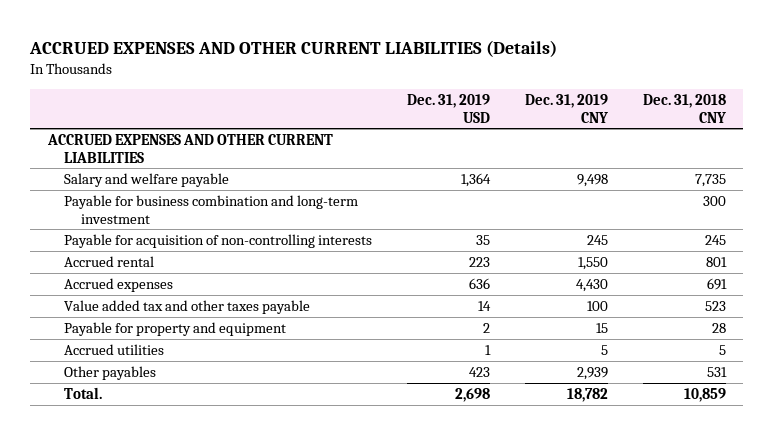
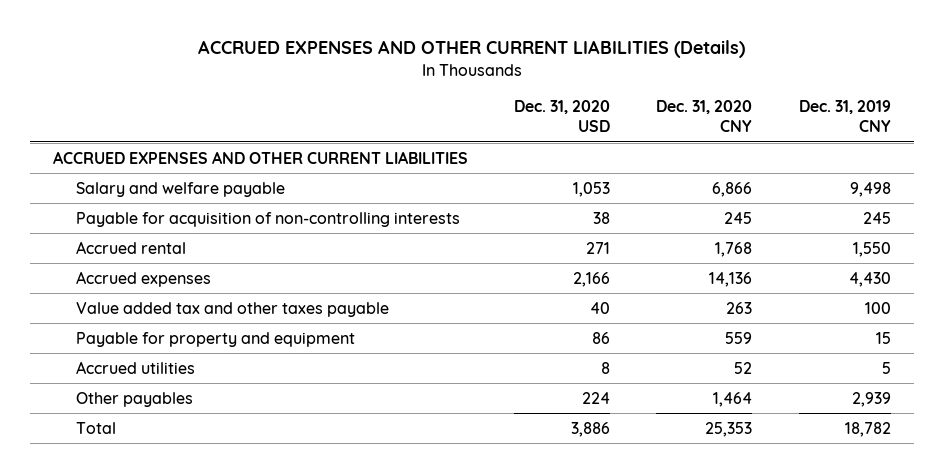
[406,94,490,123] Dec. 31, 2019 USD -> none
[642,94,726,123] Dec. 31, 2018 CNY -> none
none -> [514,100,611,133] Dec. 31, 2020 USD
none -> [656,100,753,133] Dec. 31, 2020 CNY
[64,195,359,224] Payable for business combination and long-term investment -> none
[64,387,103,400] Total. -> [76,421,117,434] Total

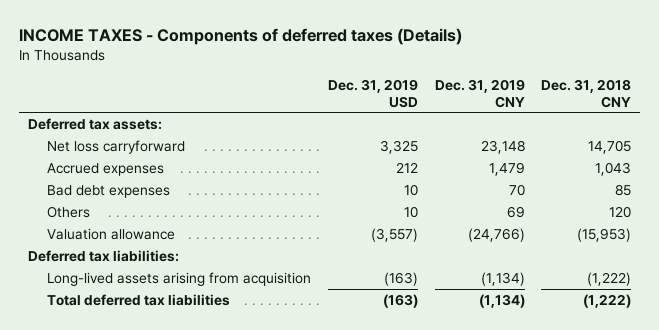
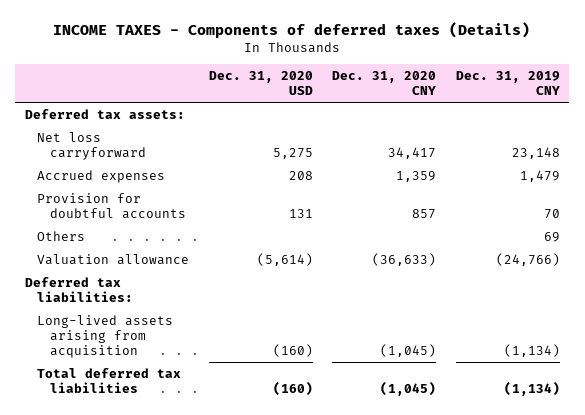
[327,79,418,108] Dec. 31, 2019 USD -> none
[541,79,632,108] Dec. 31, 2018 CNY -> none
none -> [208,70,313,95] Dec. 31, 2020 USD
none -> [332,70,437,95] Dec. 31, 2020 CNY
[47,184,171,198] Bad debt expenses -> [37,192,186,219] Provision for doubtful accounts

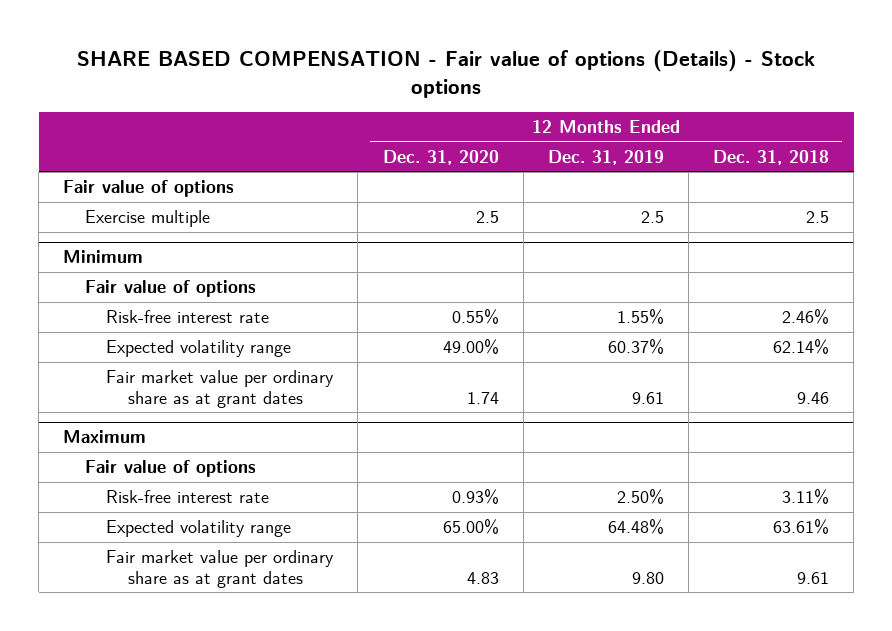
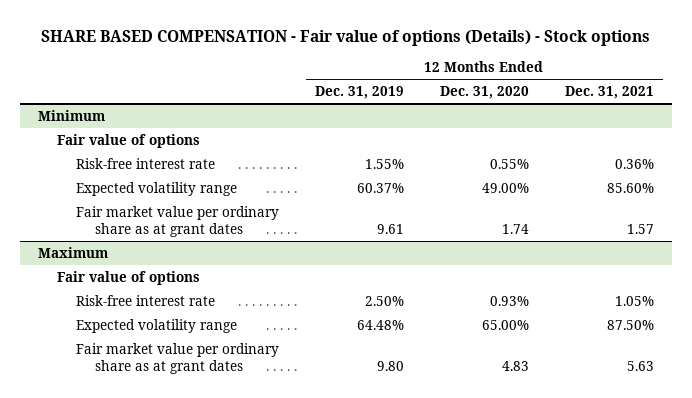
[713,149,830,165] Dec. 31, 2018 -> none
none -> [565,86,655,100] Dec. 31, 2021
[63,180,235,198] Fair value of options -> none
[84,210,210,228] Exercise multiple -> none

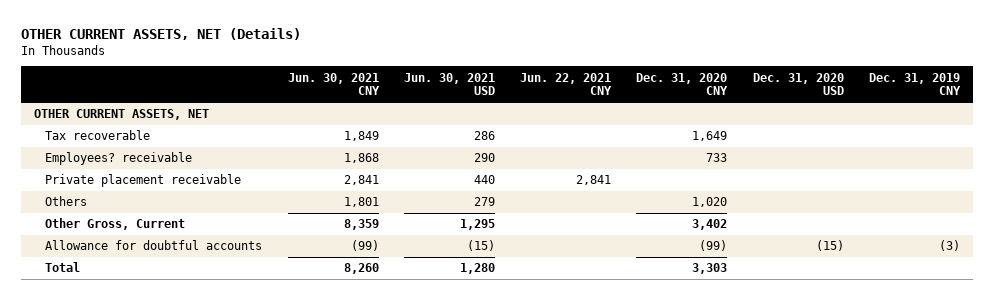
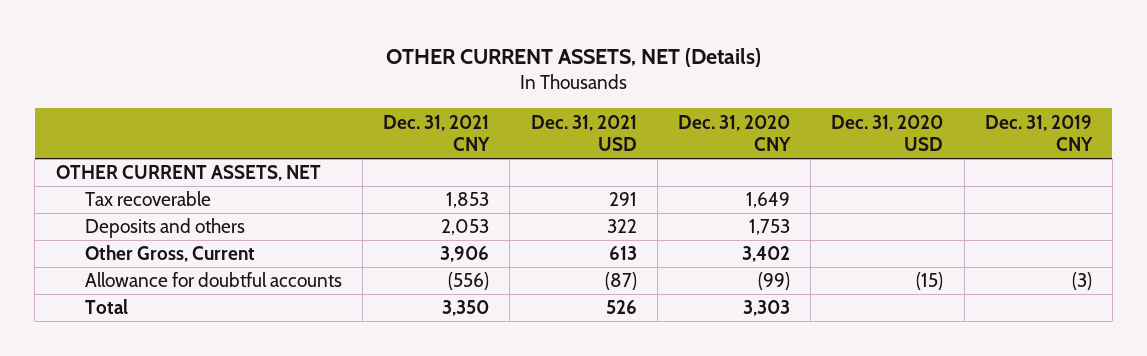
[287,72,380,96] Jun. 30, 2021 CNY -> none
[403,72,495,96] Jun. 30, 2021 USD -> none
[520,72,613,96] Jun. 22, 2021 CNY -> none
none -> [383,114,491,152] Dec. 31, 2021 CNY
none -> [530,114,637,152] Dec. 31, 2021 USD
[45,152,193,166] Employees? receivable -> none
[45,174,242,188] Private placement receivable -> none
[45,196,88,207] Others -> none
none -> [84,218,245,239] Deposits and others

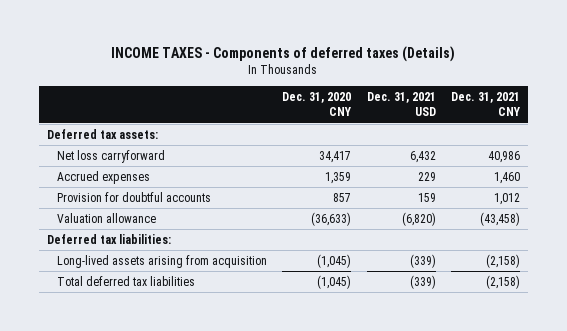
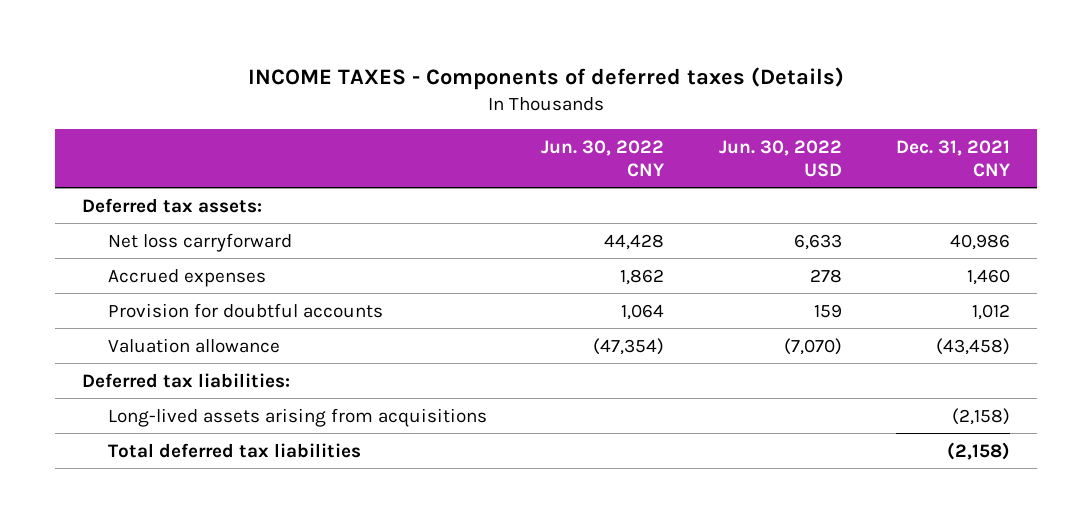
[282,92,352,117] Dec. 31, 2020 CNY -> none
[366,92,436,117] Dec. 31, 2021 USD -> none
none -> [541,139,665,177] Jun. 30, 2022 CNY
none -> [718,139,842,177] Jun. 30, 2022 USD
[57,254,268,268] Long-lived assets arising from acquisition -> [107,407,487,427] Long-lived assets arising from acquisitions

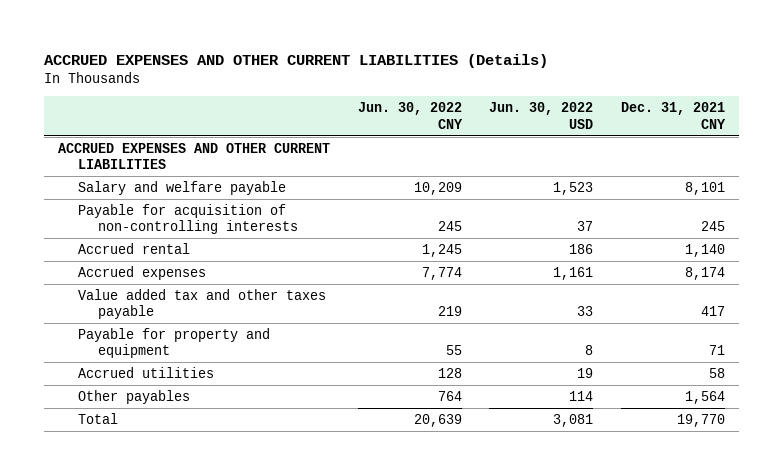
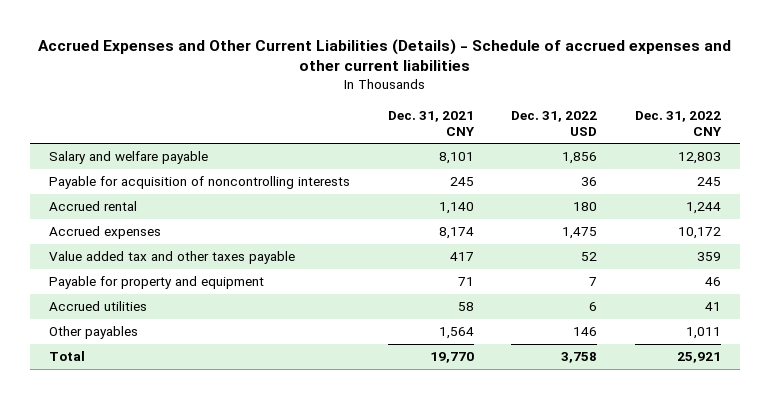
[44,53,549,68] ACCRUED EXPENSES AND OTHER CURRENT LIABILITIES (Details) -> [38,38,732,72] Accrued Expenses and Other Current Liabilities (Details) - Schedule of accrued expenses and other current liabilities
[357,102,463,129] Jun. 30, 2022 CNY -> none
[489,102,594,129] Jun. 30, 2022 USD -> none
none -> [511,110,598,136] Dec. 31, 2022 USD
none -> [635,110,723,136] Dec. 31, 2022 CNY
[58,142,331,170] ACCRUED EXPENSES AND OTHER CURRENT LIABILITIES -> none
[77,203,298,235] Payable for acquisition of non-controlling interests -> [48,176,350,190] Payable for acquisition of noncontrolling interests

